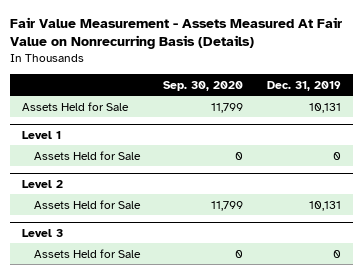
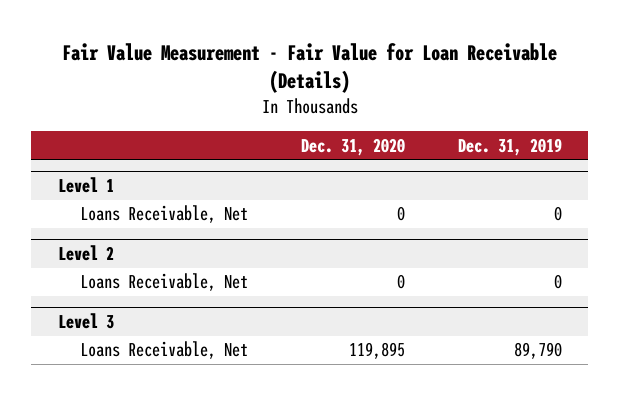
[9,17,342,50] Fair Value Measurement - Assets Measured At Fair Value on Nonrecurring Basis (Details) -> [61,42,557,94] Fair Value Measurement - Fair Value for Loan Receivable (Details)
[163,80,244,91] Sep. 30, 2020 -> none
none -> [300,137,405,156] Dec. 31, 2020
[21,101,129,111] Assets Held for Sale -> none
[33,150,141,160] Assets Held for Sale -> none
none -> [79,205,248,224] Loans Receivable, Net
[33,199,141,209] Assets Held for Sale -> none
none -> [79,273,248,292] Loans Receivable, Net
[33,248,141,258] Assets Held for Sale -> none
none -> [79,341,248,360] Loans Receivable, Net

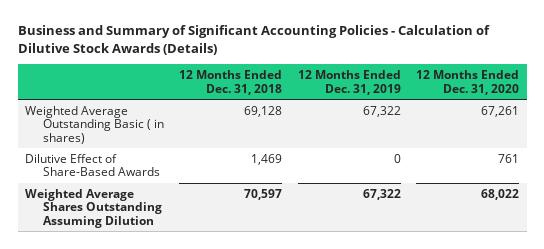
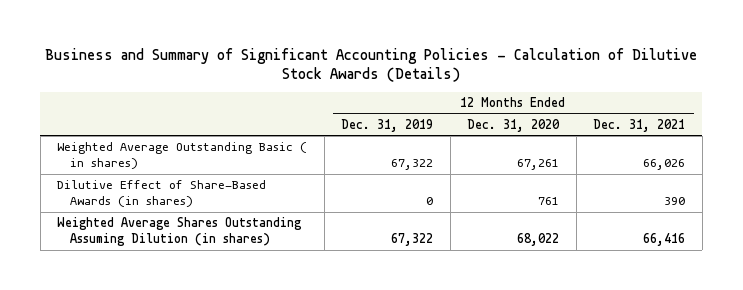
[179,70,283,95] 12 Months Ended Dec. 31, 2018 -> none
none -> [593,118,686,132] Dec. 31, 2021
[25,153,160,177] Dilutive Effect of Share-Based Awards -> [57,180,267,208] Dilutive Effect of Share-Based Awards (in shares)
[25,188,162,228] Weighted Average Shares Outstanding Assuming Dilution -> [57,217,303,247] Weighted Average Shares Outstanding Assuming Dilution (in shares)

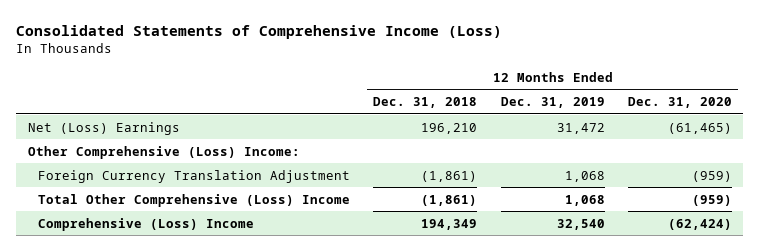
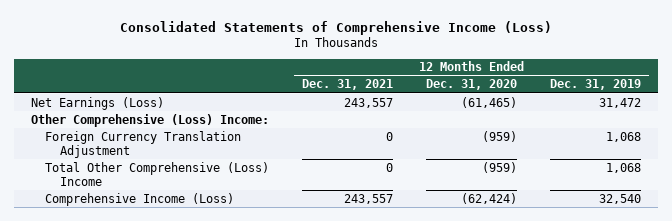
[373,97,478,109] Dec. 31, 2018 -> none
none -> [302,79,394,91] Dec. 31, 2021
[27,121,180,135] Net (Loss) Earnings -> [30,96,164,110] Net Earnings (Loss)
[37,217,254,231] Comprehensive (Loss) Income -> [45,192,235,206] Comprehensive Income (Loss)

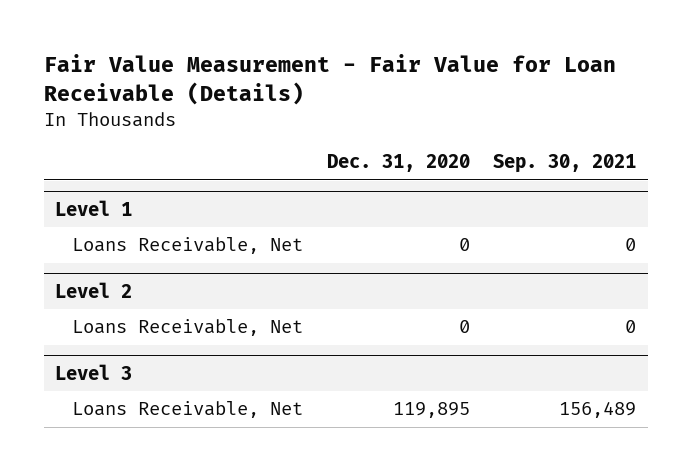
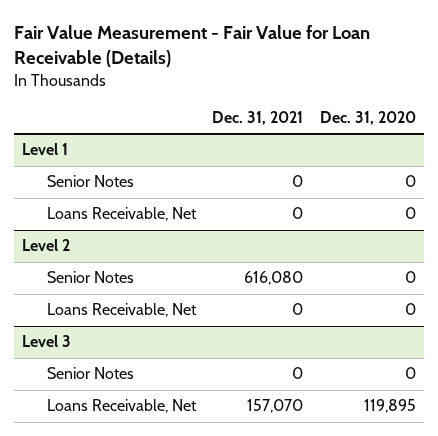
[493,154,637,174] Sep. 30, 2021 -> none
none -> [212,111,304,126] Dec. 31, 2021
none -> [46,175,134,188] Senior Notes
none -> [46,271,134,284] Senior Notes
none -> [46,367,134,380] Senior Notes

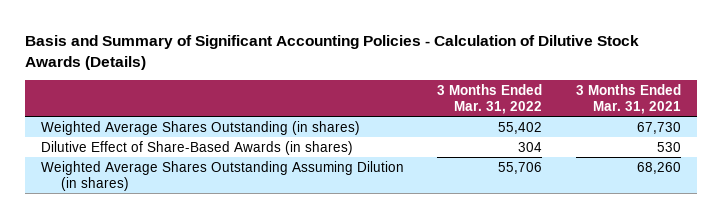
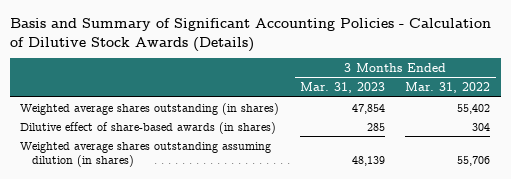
[575,83,681,114] 3 Months Ended Mar. 31, 2021 -> none
none -> [299,82,385,94] Mar. 31, 2023
[41,120,361,135] Weighted Average Shares Outstanding (in shares) -> [20,102,280,115] Weighted average shares outstanding (in shares)
[41,140,354,155] Dilutive Effect of Share-Based Awards (in shares) -> [20,121,277,134] Dilutive effect of share-based awards (in shares)
[41,160,405,191] Weighted Average Shares Outstanding Assuming Dilution (in shares) -> [20,141,272,167] Weighted average shares outstanding assuming dilution (in shares)

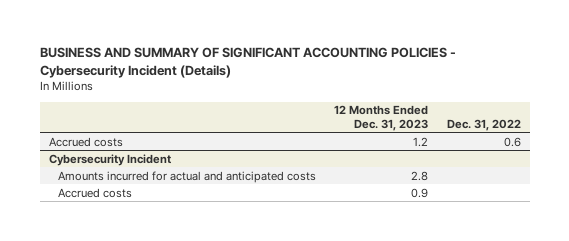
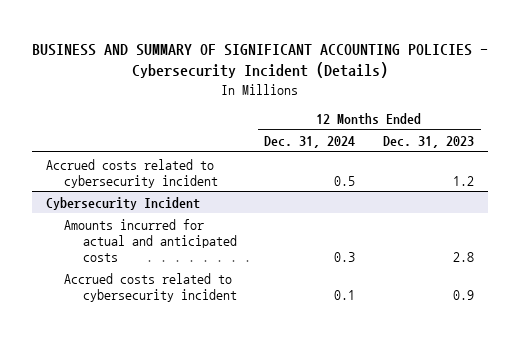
[446,118,521,131] Dec. 31, 2022 -> none
none -> [264,136,356,149] Dec. 31, 2024
[48,136,123,147] Accrued costs -> [45,158,219,188] Accrued costs related to cybersecurity incident
[57,187,132,198] Accrued costs -> [64,272,237,302] Accrued costs related to cybersecurity incident

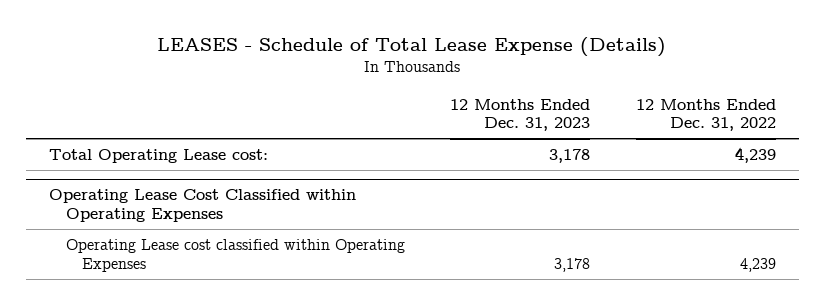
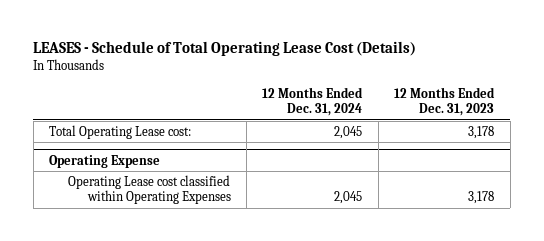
[157,36,667,57] LEASES - Schedule of Total Lease Expense (Details) -> [33,41,417,57] LEASES - Schedule of Total Operating Lease Cost (Details)
[635,98,776,132] 12 Months Ended Dec. 31, 2022 -> none
none -> [262,87,364,117] 12 Months Ended Dec. 31, 2024
[48,189,356,223] Operating Lease Cost Classified within Operating Expenses -> [49,154,161,168] Operating Expense

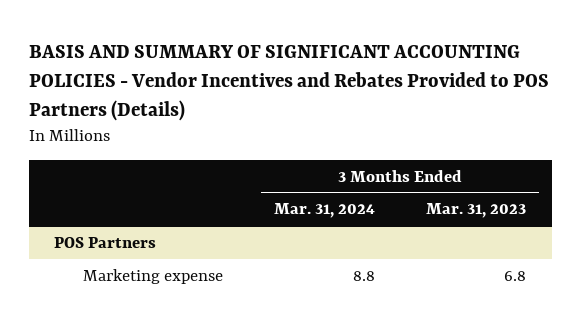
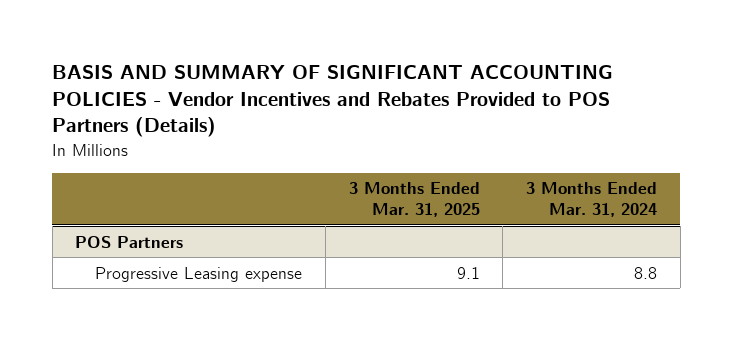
[426,203,527,219] Mar. 31, 2023 -> none
none -> [348,182,480,217] 3 Months Ended Mar. 31, 2025
[82,268,223,284] Marketing expense -> [95,266,303,282] Progressive Leasing expense

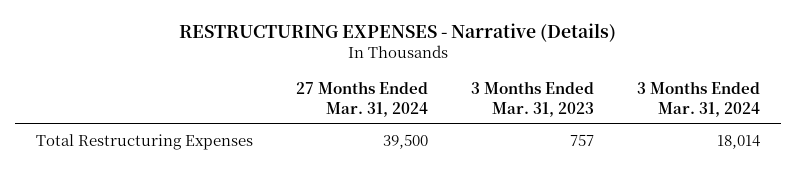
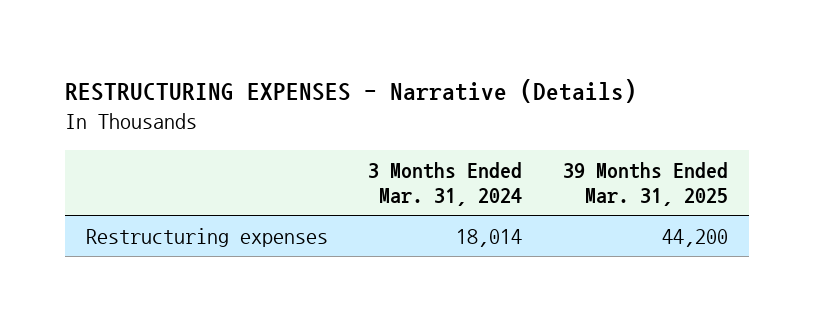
[296,81,429,117] 27 Months Ended Mar. 31, 2024 -> none
[470,81,594,117] 3 Months Ended Mar. 31, 2023 -> none
none -> [563,161,729,207] 39 Months Ended Mar. 31, 2025
[36,133,254,150] Total Restructuring Expenses -> [85,227,328,247] Restructuring expenses

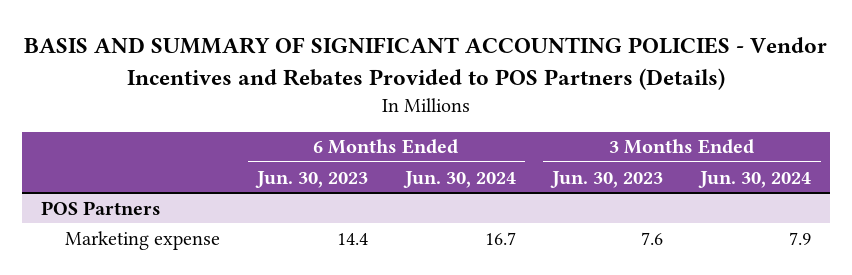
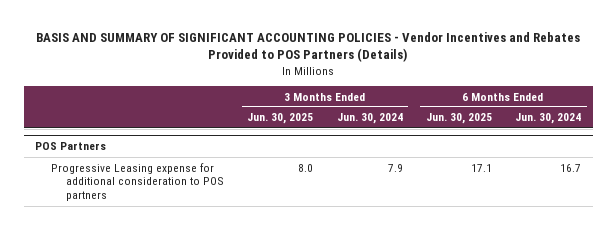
[254,170,368,188] Jun. 30, 2023 -> none
[550,170,664,188] Jun. 30, 2023 -> none
none -> [247,113,314,125] Jun. 30, 2025
none -> [425,113,492,125] Jun. 30, 2025
[64,230,220,250] Marketing expense -> [50,162,225,202] Progressive Leasing expense for additional consideration to POS partners

